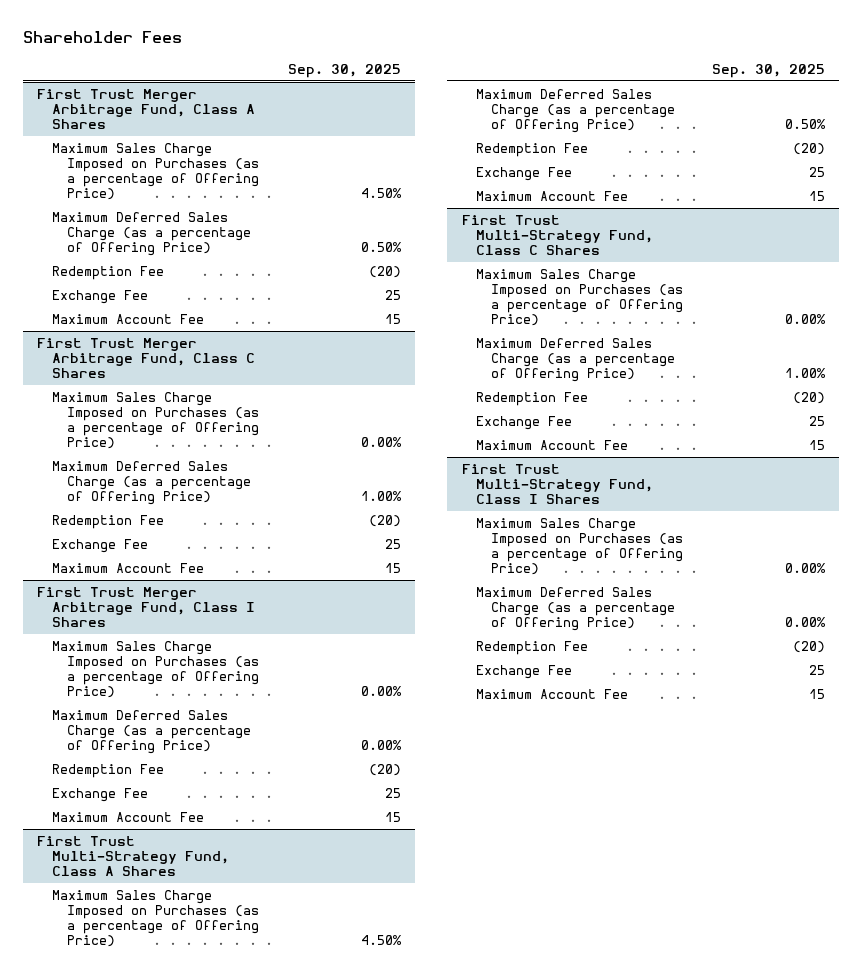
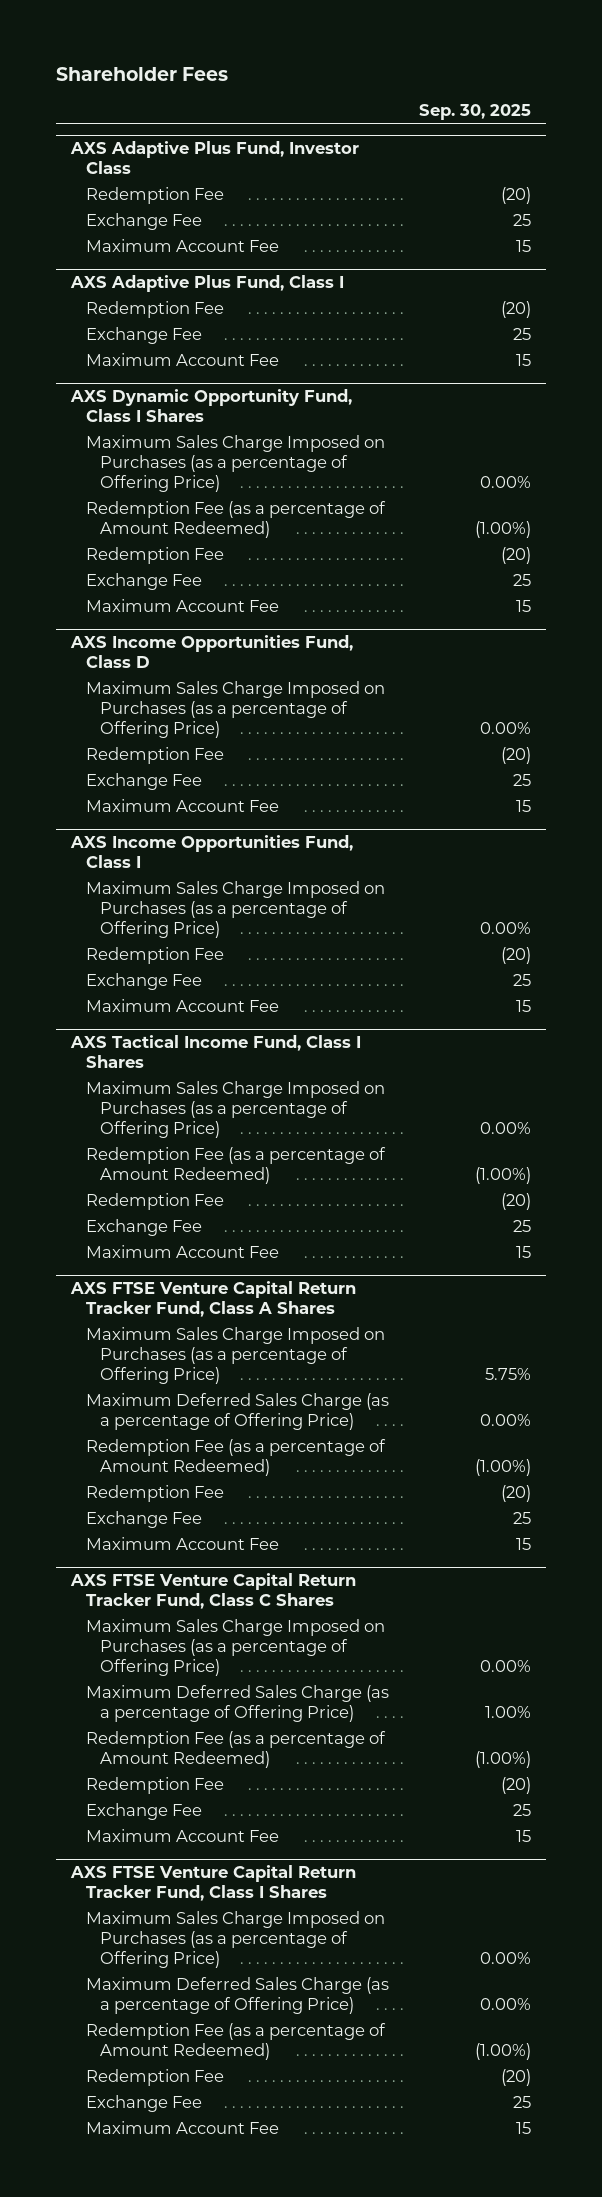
[37,89,256,130] First Trust Merger Arbitrage Fund, Class A Shares -> none
[52,143,260,201] Maximum Sales Charge Imposed on Purchases (as a percentage of Offering Price) -> none
[52,212,252,257] Maximum Deferred Sales Charge (as a percentage of Offering Price) -> none
none -> [70,140,360,175] AXS Adaptive Plus Fund, Investor Class
[37,338,256,379] First Trust Merger Arbitrage Fund, Class C Shares -> none
none -> [70,274,345,292] AXS Adaptive Plus Fund, Class I
none -> [85,300,224,318] Redemption Fee
none -> [85,326,202,344] Exchange Fee
none -> [85,352,279,366] Maximum Account Fee
none -> [70,388,353,423] AXS Dynamic Opportunity Fund, Class I Shares
[52,461,252,506] Maximum Deferred Sales Charge (as a percentage of Offering Price) -> none
none -> [85,500,386,538] Redemption Fee (as a percentage of Amount Redeemed)
[37,587,256,628] First Trust Merger Arbitrage Fund, Class I Shares -> none
none -> [70,634,354,669] AXS Income Opportunities Fund, Class D
[52,710,252,755] Maximum Deferred Sales Charge (as a percentage of Offering Price) -> none
[37,836,230,877] First Trust Multi-Strategy Fund, Class A Shares -> none
[476,89,676,134] Maximum Deferred Sales Charge (as a percentage of Offering Price) -> none
none -> [70,834,354,869] AXS Income Opportunities Fund, Class I
[360,935,402,946] 4.50% -> [480,922,532,935] 0.00%
[461,215,654,256] First Trust Multi-Strategy Fund, Class C Shares -> none
none -> [70,1034,362,1069] AXS Tactical Income Fund, Class I Shares
none -> [85,1146,386,1184] Redemption Fee (as a percentage of Amount Redeemed)
none -> [85,1192,224,1210] Redemption Fee
none -> [85,1218,202,1236] Exchange Fee
none -> [85,1244,279,1258] Maximum Account Fee
none -> [70,1280,357,1318] AXS FTSE Venture Capital Return Tracker Fund, Class A Shares
none -> [85,1326,385,1385] Maximum Sales Charge Imposed on Purchases (as a percentage of Offering Price)
none -> [85,1392,389,1430] Maximum Deferred Sales Charge (as a percentage of Offering Price)
none -> [85,1438,386,1476] Redemption Fee (as a percentage of Amount Redeemed)
none -> [85,1484,224,1502] Redemption Fee
none -> [85,1510,202,1528] Exchange Fee
none -> [85,1536,279,1550] Maximum Account Fee
none -> [70,1572,357,1610] AXS FTSE Venture Capital Return Tracker Fund, Class C Shares
none -> [85,1618,385,1677] Maximum Sales Charge Imposed on Purchases (as a percentage of Offering Price)
none -> [85,1730,386,1768] Redemption Fee (as a percentage of Amount Redeemed)
[461,464,654,505] First Trust Multi-Strategy Fund, Class I Shares -> none
none -> [70,1864,357,1902] AXS FTSE Venture Capital Return Tracker Fund, Class I Shares
none -> [85,2022,386,2060] Redemption Fee (as a percentage of Amount Redeemed)

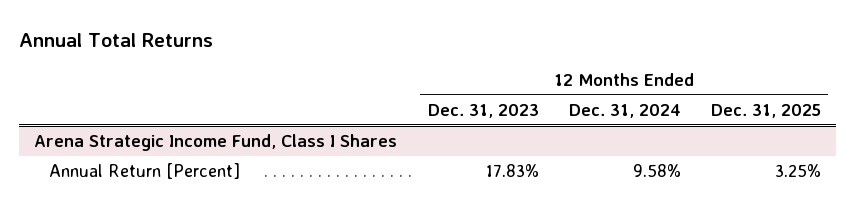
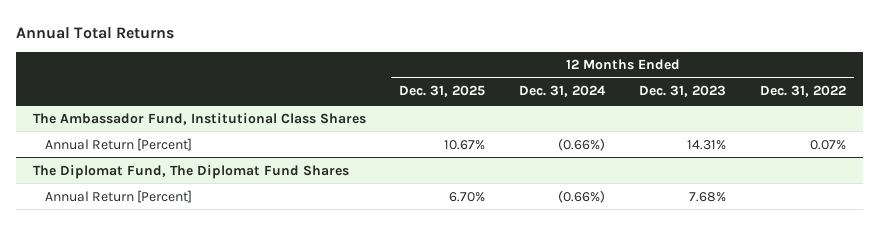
none -> [759,85,846,98] Dec. 31, 2022
[34,133,398,151] Arena Strategic Income Fund, Class I Shares -> none
none -> [32,112,366,125] The Ambassador Fund, Institutional Class Shares
[485,163,539,177] 17.83% -> [686,139,726,150] 14.31%
[632,163,681,177] 9.58% -> [558,137,606,151] (0.66%)
[774,163,821,177] 3.25% -> [444,139,486,150] 10.67%
none -> [32,164,349,179] The Diplomat Fund, The Diplomat Fund Shares
none -> [45,189,193,203] Annual Return [Percent]

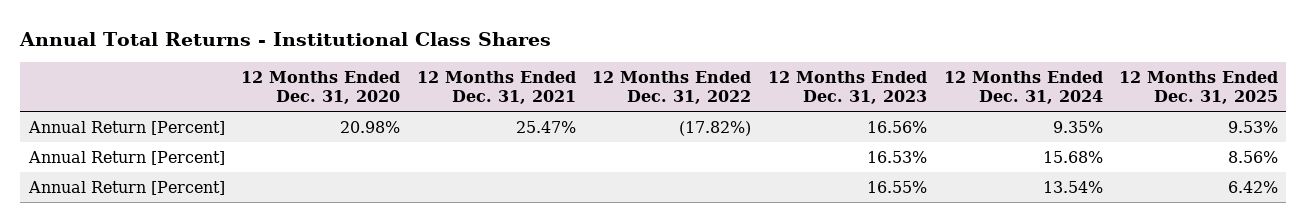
[15,26,174,39] Annual Total Returns -> [19,31,552,46] Annual Total Returns - Institutional Class Shares
none -> [241,70,401,105] 12 Months Ended Dec. 31, 2020
none -> [416,70,576,105] 12 Months Ended Dec. 31, 2021
[32,112,366,125] The Ambassador Fund, Institutional Class Shares -> none
[32,164,349,179] The Diplomat Fund, The Diplomat Fund Shares -> none
[444,139,486,150] 10.67% -> [1228,121,1279,134] 9.53%
[558,137,606,151] (0.66%) -> [1052,121,1103,134] 9.35%
[686,139,726,150] 14.31% -> [867,121,928,134] 16.56%
[809,139,846,150] 0.07% -> [679,121,752,137] (17.82%)
[449,191,486,202] 6.70% -> [1228,151,1279,164] 8.56%
[558,189,606,203] (0.66%) -> [1042,151,1103,164] 15.68%
[688,191,726,202] 7.68% -> [867,151,928,164] 16.53%
none -> [27,181,225,196] Annual Return [Percent]

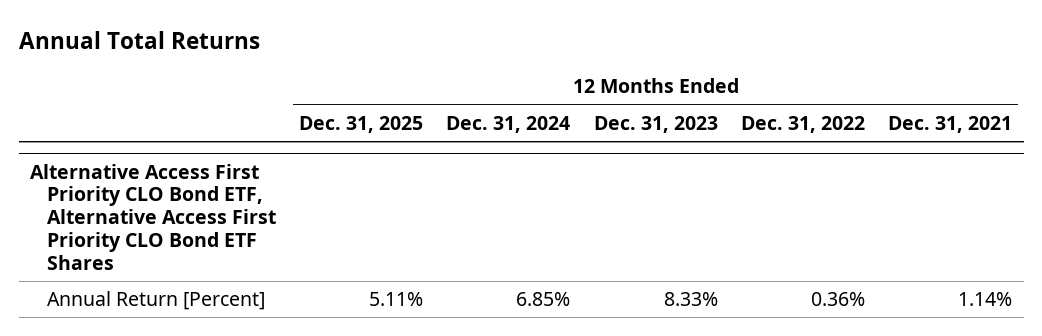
[19,31,552,46] Annual Total Returns - Institutional Class Shares -> [18,30,260,49] Annual Total Returns
[241,70,401,105] 12 Months Ended Dec. 31, 2020 -> none
[27,151,225,166] Annual Return [Percent] -> none
[27,181,225,196] Annual Return [Percent] -> none
none -> [30,163,276,270] Alternative Access First Priority CLO Bond ETF, Alternative Access First Priority CLO Bond ETF Shares
[515,121,576,134] 25.47% -> [958,292,1013,307] 1.14%
[679,121,752,137] (17.82%) -> [810,292,865,307] 0.36%
[867,121,928,134] 16.56% -> [663,292,718,307] 8.33%
[1052,121,1103,134] 9.35% -> [516,292,571,307] 6.85%
[1228,121,1279,134] 9.53% -> [369,292,424,307] 5.11%

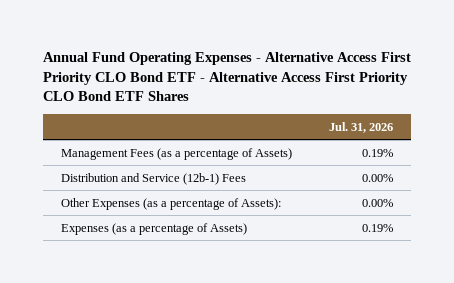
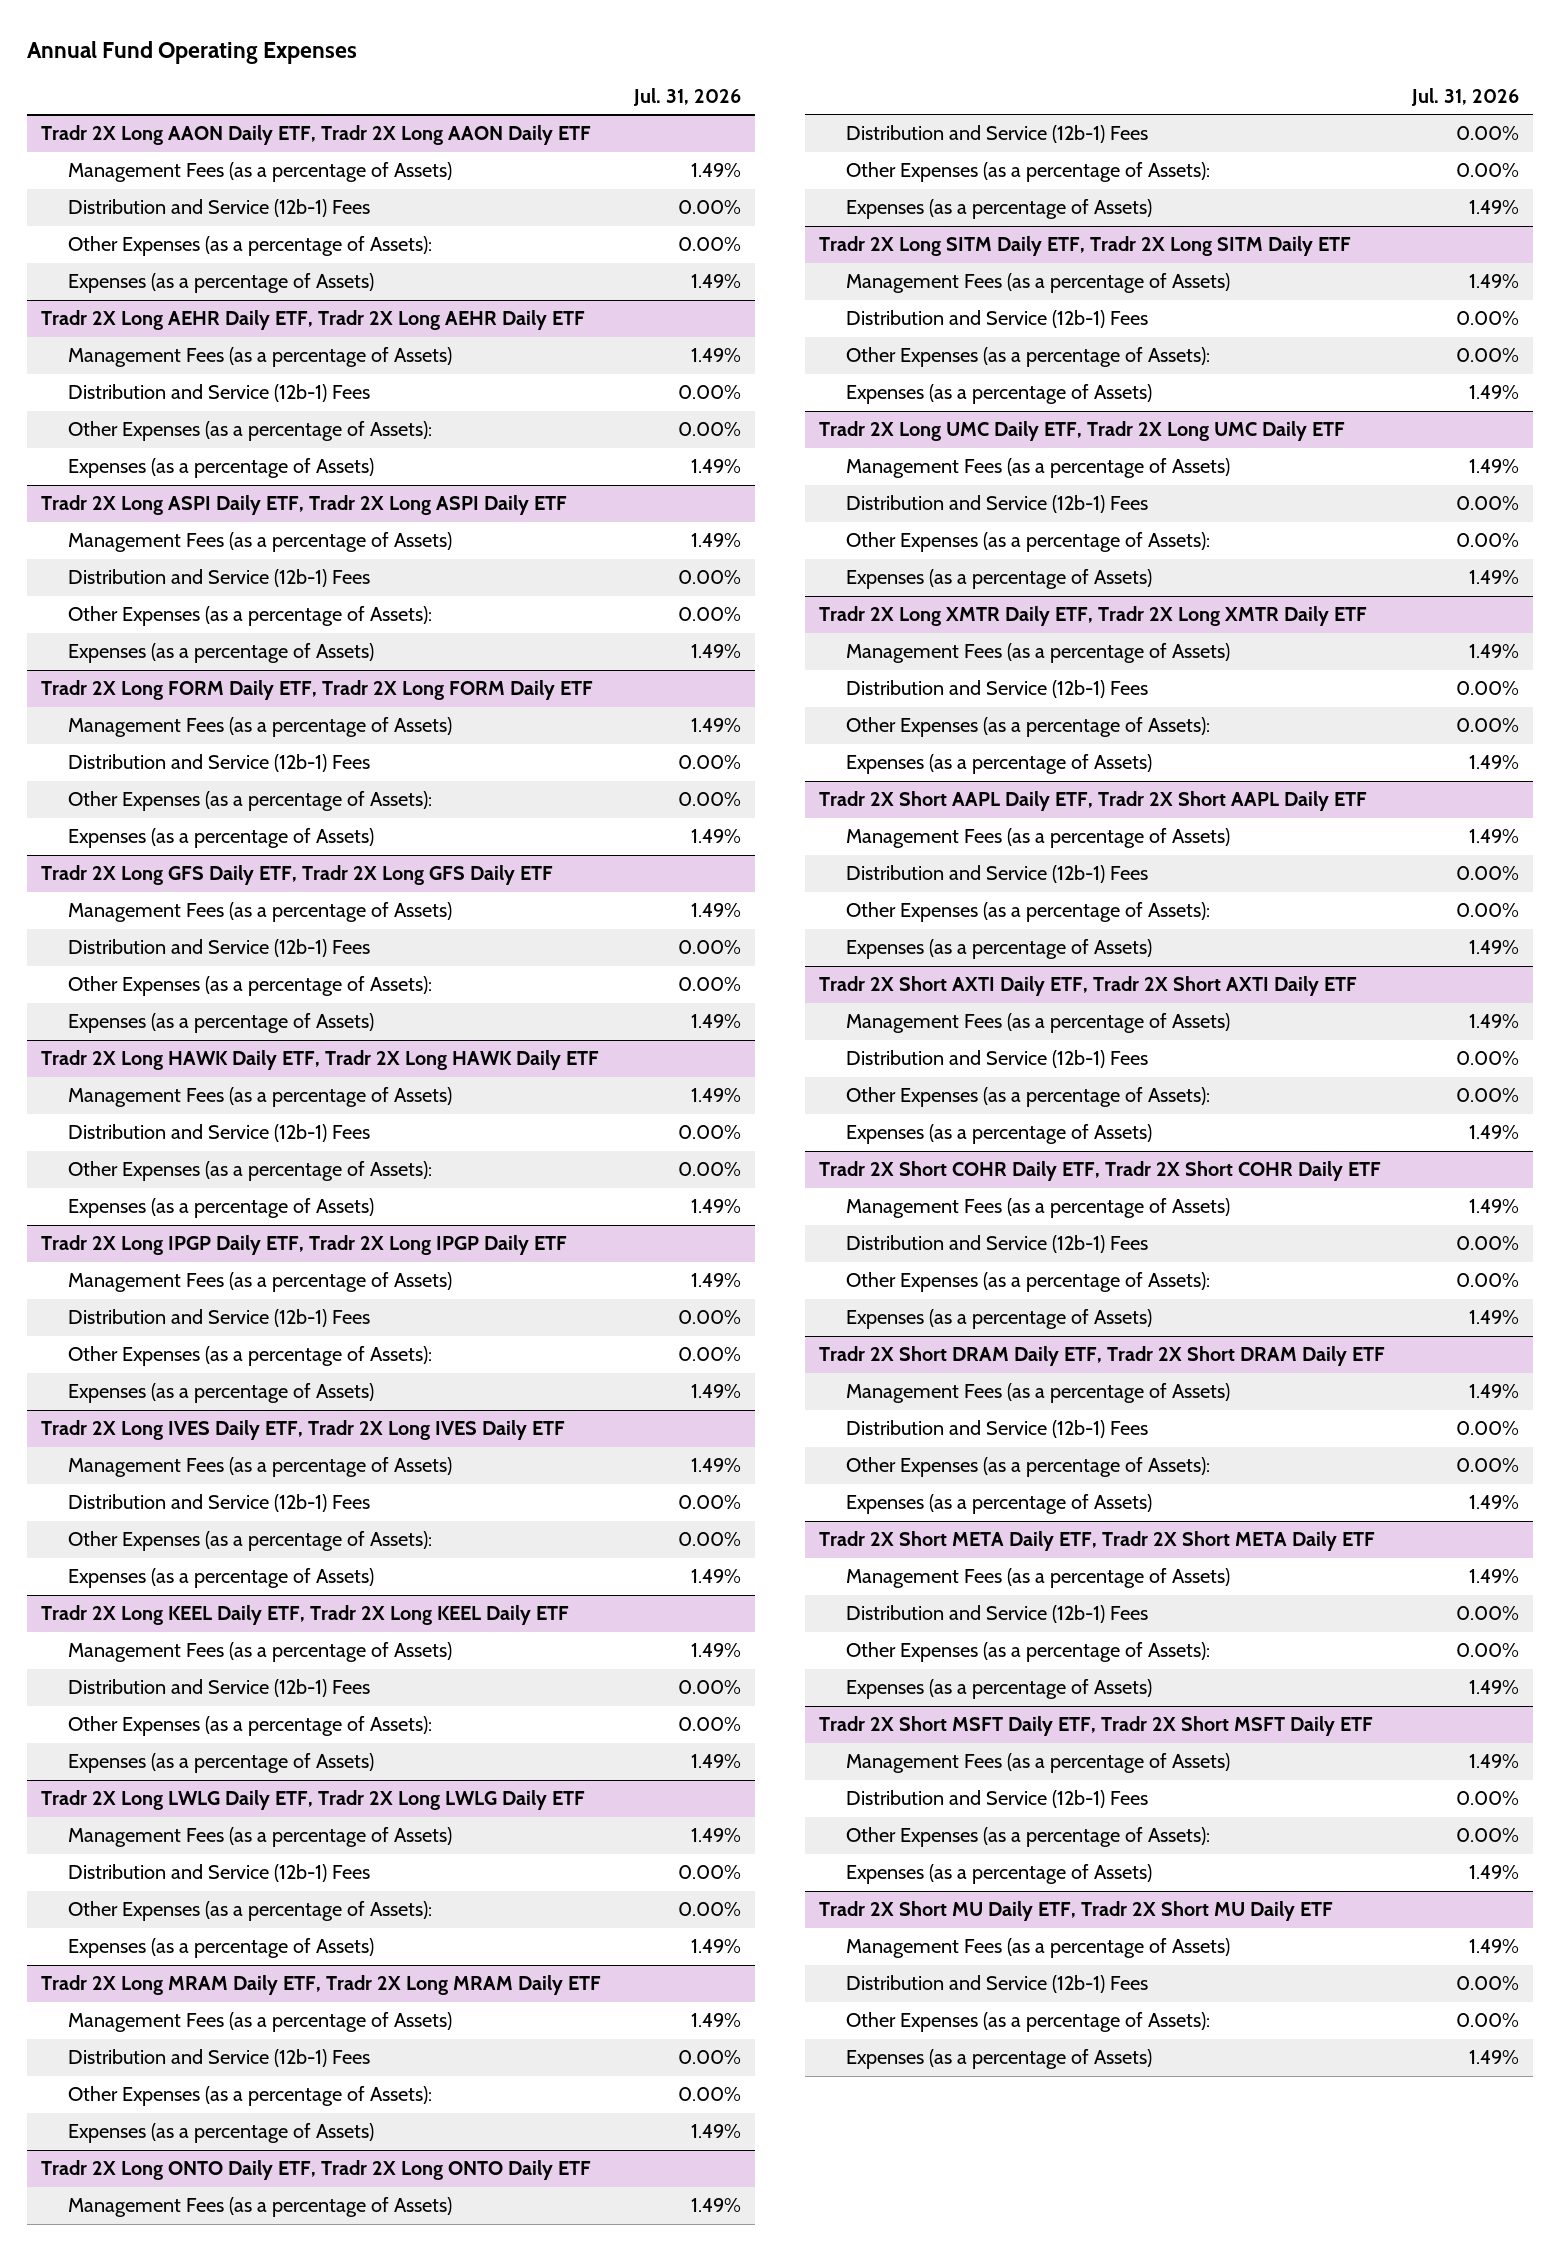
[42,52,411,102] Annual Fund Operating Expenses - Alternative Access First Priority CLO Bond ETF - Alternative Access First Priority CLO Bond ETF Shares -> [26,40,357,64] Annual Fund Operating Expenses
none -> [40,125,591,146] Tradr 2X Long AAON Daily ETF, Tradr 2X Long AAON Daily ETF
[361,148,393,157] 0.19% -> [691,163,742,178] 1.49%
[361,223,393,232] 0.19% -> [691,274,742,289] 1.49%
none -> [40,310,585,331] Tradr 2X Long AEHR Daily ETF, Tradr 2X Long AEHR Daily ETF
none -> [68,347,453,368] Management Fees (as a percentage of Assets)
none -> [68,384,371,403] Distribution and Service (12b-1) Fees
none -> [68,421,433,442] Other Expenses (as a percentage of Assets):
none -> [68,458,375,479] Expenses (as a percentage of Assets)
none -> [40,495,567,516] Tradr 2X Long ASPI Daily ETF, Tradr 2X Long ASPI Daily ETF
none -> [68,532,453,553] Management Fees (as a percentage of Assets)
none -> [68,569,371,588] Distribution and Service (12b-1) Fees
none -> [68,606,433,627] Other Expenses (as a percentage of Assets):
none -> [68,643,375,664] Expenses (as a percentage of Assets)
none -> [40,680,593,701] Tradr 2X Long FORM Daily ETF, Tradr 2X Long FORM Daily ETF
none -> [68,717,453,738] Management Fees (as a percentage of Assets)
none -> [68,754,371,773] Distribution and Service (12b-1) Fees
none -> [68,791,433,812] Other Expenses (as a percentage of Assets):
none -> [68,828,375,849] Expenses (as a percentage of Assets)
none -> [40,865,553,886] Tradr 2X Long GFS Daily ETF, Tradr 2X Long GFS Daily ETF
none -> [68,902,453,923] Management Fees (as a percentage of Assets)
none -> [68,939,371,958] Distribution and Service (12b-1) Fees
none -> [68,976,433,997] Other Expenses (as a percentage of Assets):
none -> [68,1013,375,1034] Expenses (as a percentage of Assets)
none -> [40,1050,599,1071] Tradr 2X Long HAWK Daily ETF, Tradr 2X Long HAWK Daily ETF
none -> [68,1087,453,1108] Management Fees (as a percentage of Assets)
none -> [68,1124,371,1143] Distribution and Service (12b-1) Fees
none -> [68,1161,433,1182] Other Expenses (as a percentage of Assets):
none -> [68,1198,375,1219] Expenses (as a percentage of Assets)
none -> [40,1235,567,1256] Tradr 2X Long IPGP Daily ETF, Tradr 2X Long IPGP Daily ETF
none -> [68,1272,453,1293] Management Fees (as a percentage of Assets)
none -> [68,1309,371,1328] Distribution and Service (12b-1) Fees
none -> [68,1346,433,1367] Other Expenses (as a percentage of Assets):
none -> [68,1383,375,1404] Expenses (as a percentage of Assets)
none -> [40,1420,565,1441] Tradr 2X Long IVES Daily ETF, Tradr 2X Long IVES Daily ETF
none -> [68,1457,453,1478] Management Fees (as a percentage of Assets)
none -> [68,1494,371,1513] Distribution and Service (12b-1) Fees
none -> [68,1531,433,1552] Other Expenses (as a percentage of Assets):
none -> [68,1568,375,1589] Expenses (as a percentage of Assets)
none -> [40,1605,569,1626] Tradr 2X Long KEEL Daily ETF, Tradr 2X Long KEEL Daily ETF
none -> [68,1642,453,1663] Management Fees (as a percentage of Assets)
none -> [68,1679,371,1698] Distribution and Service (12b-1) Fees
none -> [68,1716,433,1737] Other Expenses (as a percentage of Assets):
none -> [68,1753,375,1774] Expenses (as a percentage of Assets)
none -> [40,1790,585,1811] Tradr 2X Long LWLG Daily ETF, Tradr 2X Long LWLG Daily ETF
none -> [68,1827,453,1848] Management Fees (as a percentage of Assets)
none -> [68,1864,371,1883] Distribution and Service (12b-1) Fees
none -> [68,1901,433,1922] Other Expenses (as a percentage of Assets):
none -> [68,1938,375,1959] Expenses (as a percentage of Assets)
none -> [40,1975,601,1996] Tradr 2X Long MRAM Daily ETF, Tradr 2X Long MRAM Daily ETF
none -> [68,2012,453,2033] Management Fees (as a percentage of Assets)
none -> [68,2049,371,2068] Distribution and Service (12b-1) Fees
none -> [68,2086,433,2107] Other Expenses (as a percentage of Assets):
none -> [68,2123,375,2144] Expenses (as a percentage of Assets)
none -> [40,2160,591,2181] Tradr 2X Long ONTO Daily ETF, Tradr 2X Long ONTO Daily ETF
none -> [68,2197,453,2218] Management Fees (as a percentage of Assets)
none -> [846,125,1149,144] Distribution and Service (12b-1) Fees
none -> [846,162,1211,183] Other Expenses (as a percentage of Assets):
none -> [846,199,1153,220] Expenses (as a percentage of Assets)
none -> [818,236,1351,257] Tradr 2X Long SITM Daily ETF, Tradr 2X Long SITM Daily ETF
none -> [846,273,1231,294] Management Fees (as a percentage of Assets)
none -> [846,310,1149,329] Distribution and Service (12b-1) Fees
none -> [846,347,1211,368] Other Expenses (as a percentage of Assets):
none -> [846,384,1153,405] Expenses (as a percentage of Assets)
none -> [818,421,1345,442] Tradr 2X Long UMC Daily ETF, Tradr 2X Long UMC Daily ETF
none -> [846,458,1231,479] Management Fees (as a percentage of Assets)
none -> [846,495,1149,514] Distribution and Service (12b-1) Fees
none -> [846,532,1211,553] Other Expenses (as a percentage of Assets):
none -> [846,569,1153,590] Expenses (as a percentage of Assets)
none -> [818,606,1367,627] Tradr 2X Long XMTR Daily ETF, Tradr 2X Long XMTR Daily ETF
none -> [846,643,1231,664] Management Fees (as a percentage of Assets)
none -> [846,680,1149,699] Distribution and Service (12b-1) Fees
none -> [846,717,1211,738] Other Expenses (as a percentage of Assets):
none -> [846,754,1153,775] Expenses (as a percentage of Assets)
none -> [818,791,1367,812] Tradr 2X Short AAPL Daily ETF, Tradr 2X Short AAPL Daily ETF
none -> [846,828,1231,849] Management Fees (as a percentage of Assets)
none -> [846,865,1149,884] Distribution and Service (12b-1) Fees
none -> [846,902,1211,923] Other Expenses (as a percentage of Assets):
none -> [846,939,1153,960] Expenses (as a percentage of Assets)
none -> [818,976,1357,997] Tradr 2X Short AXTI Daily ETF, Tradr 2X Short AXTI Daily ETF
none -> [846,1013,1231,1034] Management Fees (as a percentage of Assets)
none -> [846,1050,1149,1069] Distribution and Service (12b-1) Fees
none -> [846,1087,1211,1108] Other Expenses (as a percentage of Assets):
none -> [846,1124,1153,1145] Expenses (as a percentage of Assets)
none -> [818,1161,1381,1182] Tradr 2X Short COHR Daily ETF, Tradr 2X Short COHR Daily ETF
none -> [846,1198,1231,1219] Management Fees (as a percentage of Assets)
none -> [846,1235,1149,1254] Distribution and Service (12b-1) Fees
none -> [846,1272,1211,1293] Other Expenses (as a percentage of Assets):
none -> [846,1309,1153,1330] Expenses (as a percentage of Assets)
none -> [818,1346,1385,1367] Tradr 2X Short DRAM Daily ETF, Tradr 2X Short DRAM Daily ETF
none -> [846,1383,1231,1404] Management Fees (as a percentage of Assets)
none -> [846,1420,1149,1439] Distribution and Service (12b-1) Fees
none -> [846,1457,1211,1478] Other Expenses (as a percentage of Assets):
none -> [846,1494,1153,1515] Expenses (as a percentage of Assets)
none -> [818,1531,1375,1552] Tradr 2X Short META Daily ETF, Tradr 2X Short META Daily ETF
none -> [846,1568,1231,1589] Management Fees (as a percentage of Assets)
none -> [846,1605,1149,1624] Distribution and Service (12b-1) Fees
none -> [846,1642,1211,1663] Other Expenses (as a percentage of Assets):
none -> [846,1679,1153,1700] Expenses (as a percentage of Assets)
none -> [818,1716,1373,1737] Tradr 2X Short MSFT Daily ETF, Tradr 2X Short MSFT Daily ETF
none -> [846,1753,1231,1774] Management Fees (as a percentage of Assets)
none -> [846,1790,1149,1809] Distribution and Service (12b-1) Fees
none -> [846,1827,1211,1848] Other Expenses (as a percentage of Assets):
none -> [846,1864,1153,1885] Expenses (as a percentage of Assets)
none -> [818,1901,1333,1922] Tradr 2X Short MU Daily ETF, Tradr 2X Short MU Daily ETF
none -> [846,1938,1231,1959] Management Fees (as a percentage of Assets)
none -> [846,1975,1149,1994] Distribution and Service (12b-1) Fees
none -> [846,2012,1211,2033] Other Expenses (as a percentage of Assets):
none -> [846,2049,1153,2070] Expenses (as a percentage of Assets)

